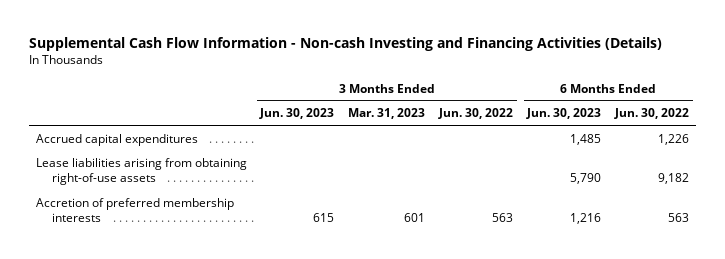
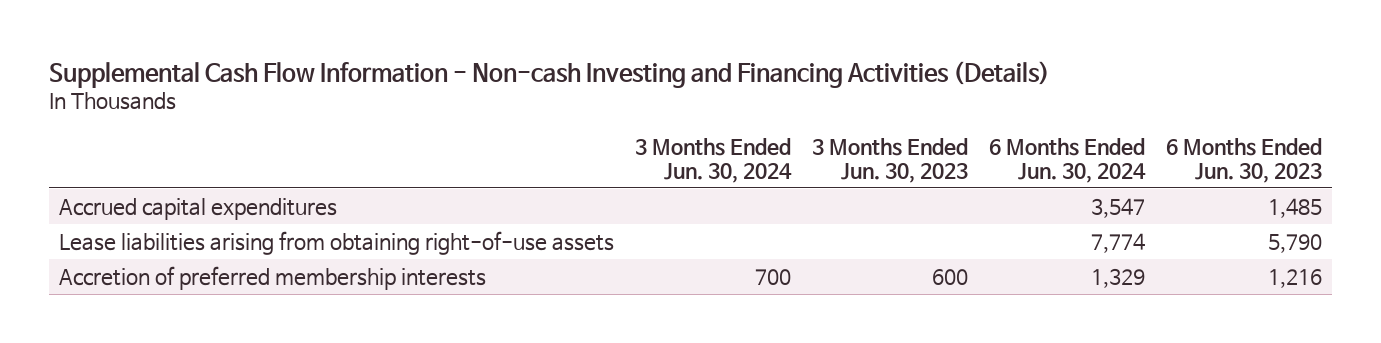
[348,108,426,120] Mar. 31, 2023 -> none
[438,108,514,120] Jun. 30, 2022 -> none
[614,108,690,120] Jun. 30, 2022 -> none
none -> [635,137,793,183] 3 Months Ended Jun. 30, 2024
none -> [988,137,1146,183] 6 Months Ended Jun. 30, 2024
[313,213,335,223] 615 -> [931,268,968,285] 600

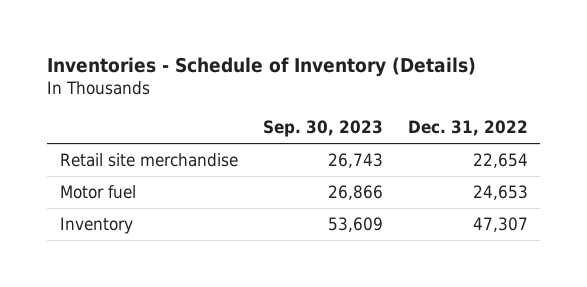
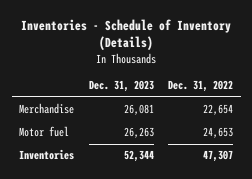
[262,119,383,137] Sep. 30, 2023 -> none
none -> [88,80,154,93] Dec. 31, 2023
[59,153,238,168] Retail site merchandise -> [19,103,75,115] Merchandise
[59,217,133,235] Inventory -> [19,149,75,161] Inventories

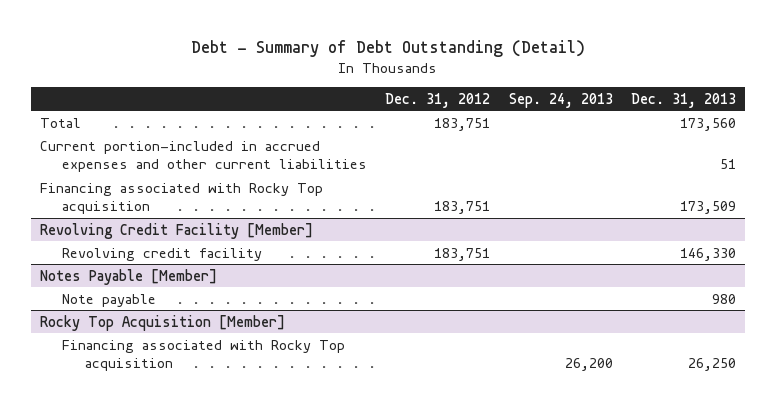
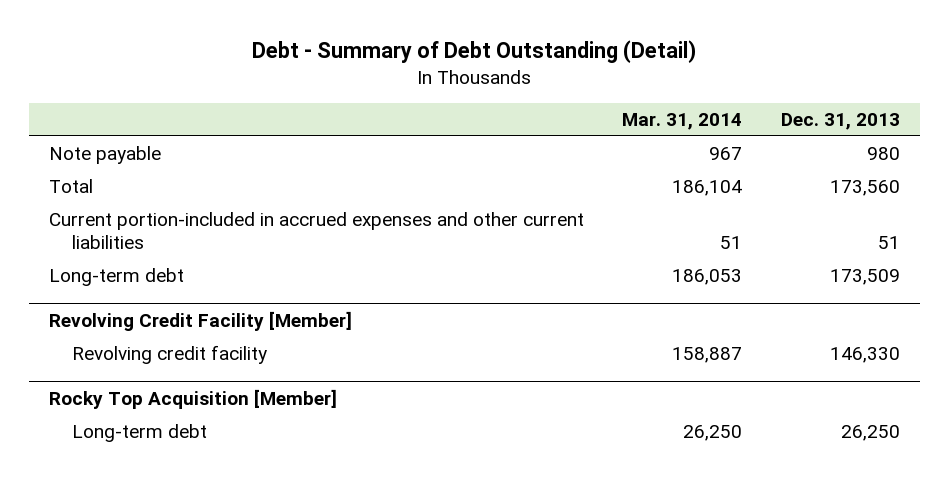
[385,92,491,108] Dec. 31, 2012 -> none
[508,92,613,108] Sep. 24, 2013 -> none
none -> [622,112,743,130] Mar. 31, 2014
none -> [48,146,161,165] Note payable
[39,182,323,215] Financing associated with Rocky Top acquisition -> [48,268,184,287] Long-term debt
[39,268,217,285] Notes Payable [Member] -> none
[62,293,157,307] Note payable -> none
[62,339,346,372] Financing associated with Rocky Top acquisition -> [72,424,208,443] Long-term debt

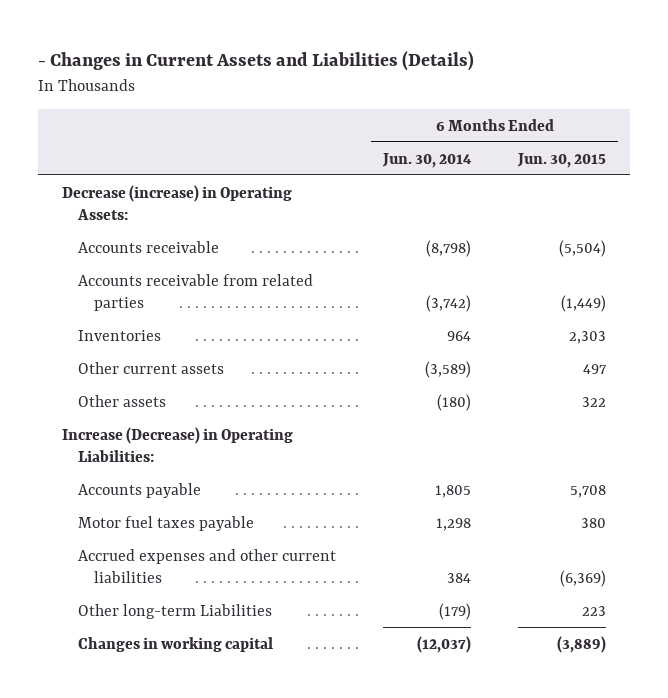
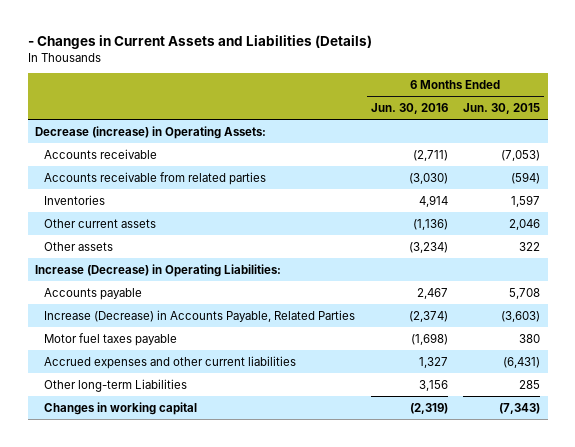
[382,152,473,168] Jun. 30, 2014 -> none
none -> [370,103,448,115] Jun. 30, 2016
[559,239,607,257] (5,504) -> [501,149,541,161] (7,053)
[561,294,607,312] (1,449) -> [511,171,541,184] (594)
[569,330,607,344] 2,303 -> [511,194,541,207] 1,597
[583,363,608,374] 497 -> [509,218,541,230] 2,046
none -> [44,309,356,322] Increase (Decrease) in Accounts Payable, Related Parties
[560,569,607,587] (6,369) -> [503,356,541,368] (6,431)
[582,605,607,616] 223 -> [519,379,541,389] 285
[557,635,607,653] (3,889) -> [499,402,541,414] (7,343)

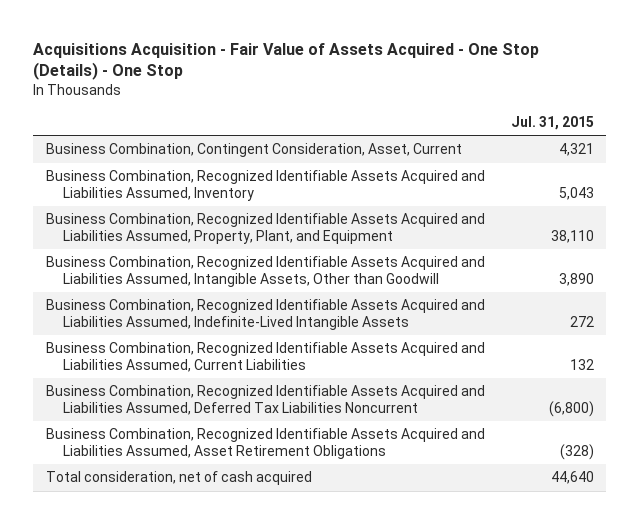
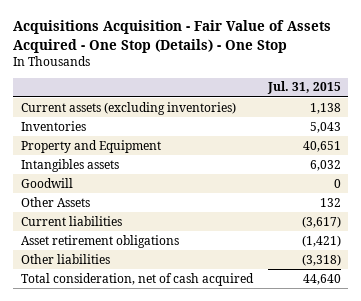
[46,256,486,287] Business Combination, Recognized Identifiable Assets Acquired and Liabilities Assumed, Intangible Assets, Other than Goodwill -> none
[46,299,486,330] Business Combination, Recognized Identifiable Assets Acquired and Liabilities Assumed, Indefinite-Lived Intangible Assets -> none
[46,385,486,415] Business Combination, Recognized Identifiable Assets Acquired and Liabilities Assumed, Deferred Tax Liabilities Noncurrent -> none
[46,143,463,158] Business Combination, Contingent Consideration, Asset, Current -> [20,101,236,115] Current assets (excluding inventories)
[558,143,594,157] 4,321 -> [309,102,341,114] 1,138
[46,170,486,201] Business Combination, Recognized Identifiable Assets Acquired and Liabilities Assumed, Inventory -> [20,120,86,131] Inventories
[46,213,486,244] Business Combination, Recognized Identifiable Assets Acquired and Liabilities Assumed, Property, Plant, and Equipment -> [20,139,161,153] Property and Equipment
[550,229,594,243] 38,110 -> [302,140,341,152] 40,651
none -> [20,158,119,172] Intangibles assets
none -> [20,177,73,188] Goodwill
none -> [20,196,90,207] Other Assets
[46,342,486,372] Business Combination, Recognized Identifiable Assets Acquired and Liabilities Assumed, Current Liabilities -> [20,215,122,226] Current liabilities
[569,358,594,370] 132 -> [301,215,341,228] (3,617)
[46,428,486,459] Business Combination, Recognized Identifiable Assets Acquired and Liabilities Assumed, Asset Retirement Obligations -> [20,234,179,248] Asset retirement obligations
[559,443,594,460] (328) -> [301,234,341,247] (1,421)
none -> [20,253,110,264] Other liabilities

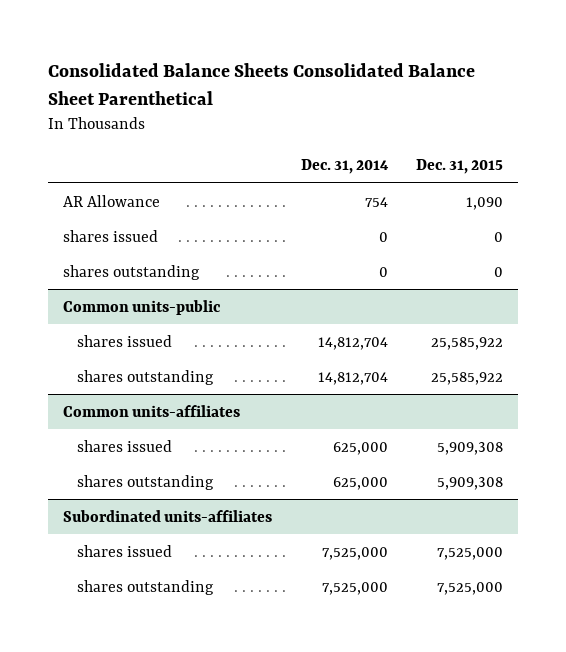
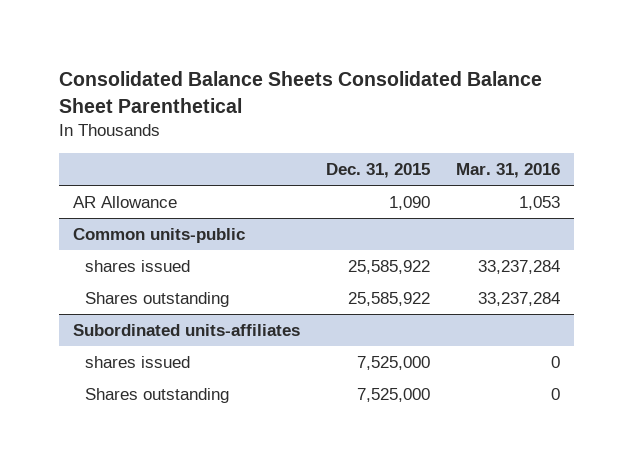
[300,159,389,175] Dec. 31, 2014 -> none
none -> [456,162,561,178] Mar. 31, 2016
[62,229,158,242] shares issued -> none
[62,264,200,280] shares outstanding -> none
[62,404,240,417] Common units-affiliates -> none
[77,439,173,452] shares issued -> none
[77,474,215,490] shares outstanding -> none
[77,369,215,385] shares outstanding -> [84,292,229,308] Shares outstanding
[77,579,215,595] shares outstanding -> [84,388,229,404] Shares outstanding

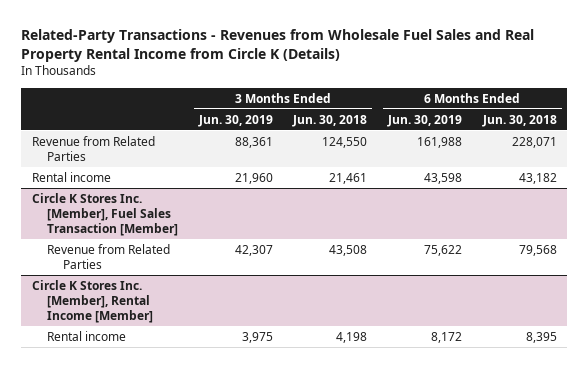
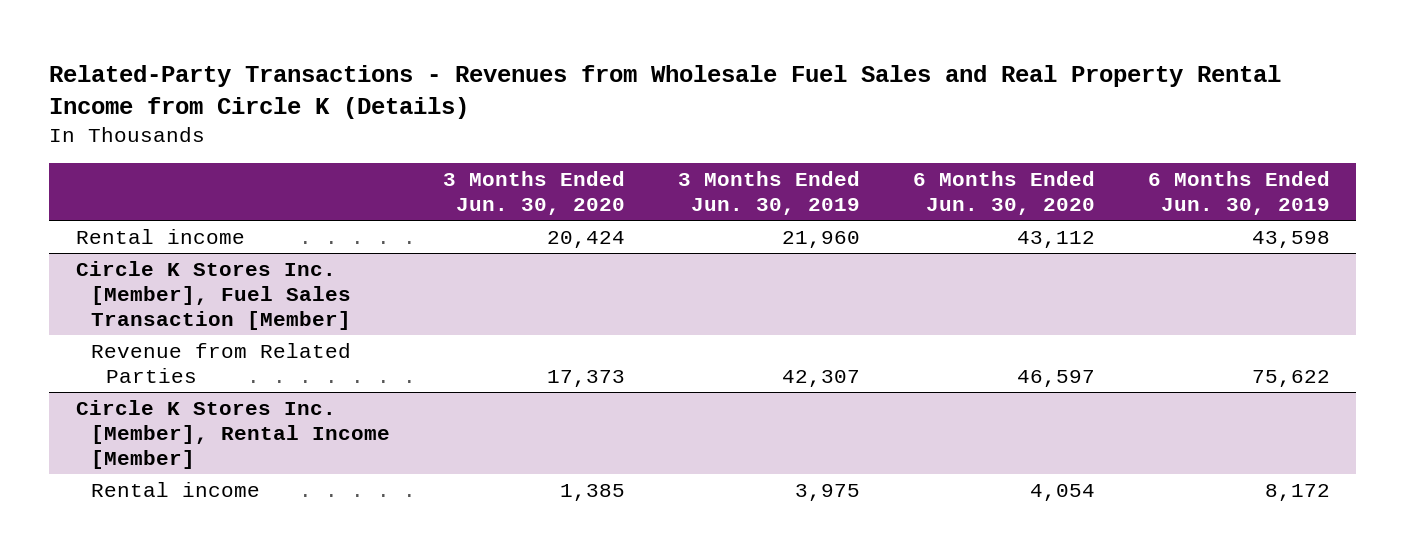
[292,114,368,127] Jun. 30, 2018 -> none
[481,114,557,127] Jun. 30, 2018 -> none
none -> [442,170,625,216] 3 Months Ended Jun. 30, 2020
none -> [912,170,1095,216] 6 Months Ended Jun. 30, 2020
[31,135,155,161] Revenue from Related Parties -> none

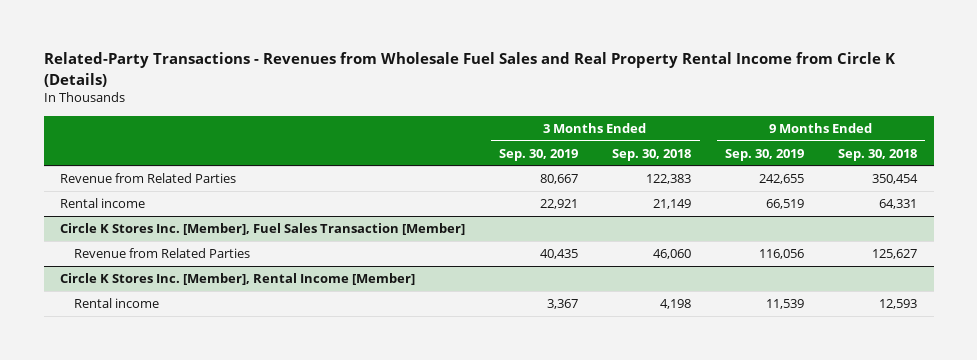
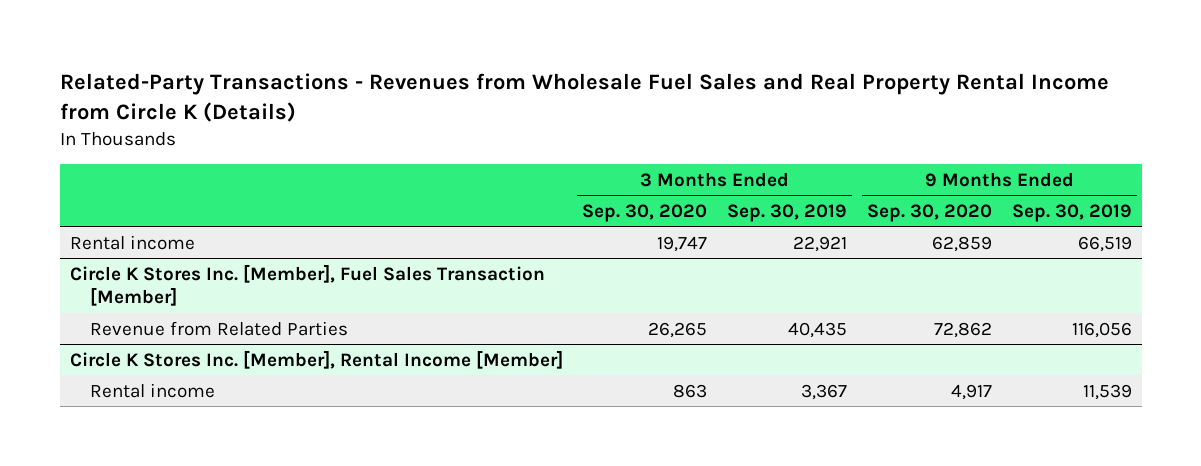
[612,148,692,161] Sep. 30, 2018 -> none
[837,148,917,161] Sep. 30, 2018 -> none
none -> [582,203,708,222] Sep. 30, 2020
none -> [867,203,993,222] Sep. 30, 2020
[60,173,237,184] Revenue from Related Parties -> none

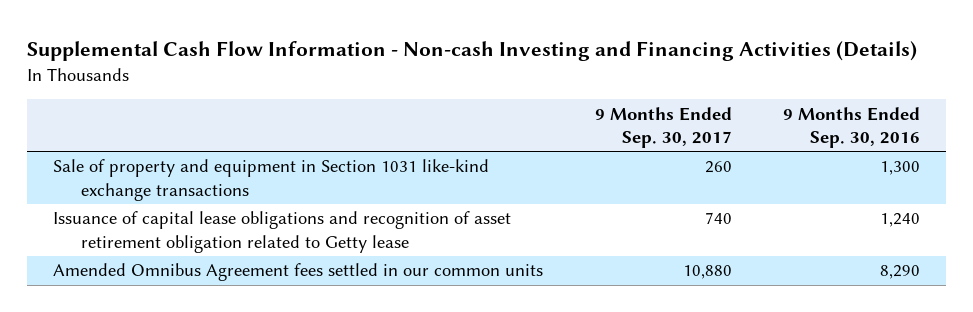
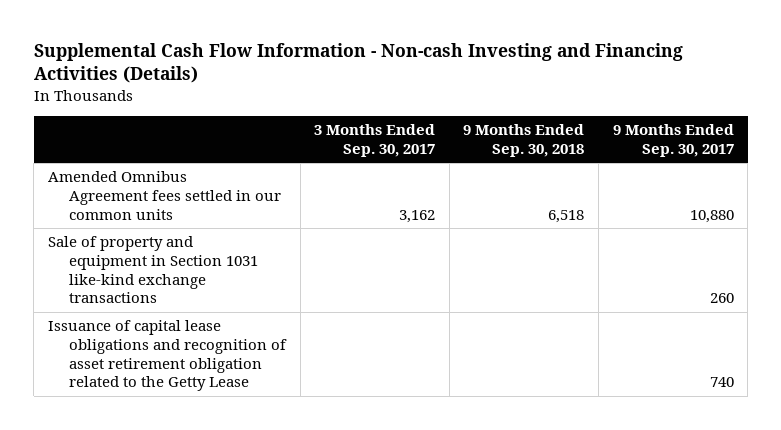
[783,106,921,149] 9 Months Ended Sep. 30, 2016 -> none
none -> [314,123,436,157] 3 Months Ended Sep. 30, 2017
none -> [463,123,585,157] 9 Months Ended Sep. 30, 2018
[53,211,512,253] Issuance of capital lease obligations and recognition of asset retirement obligation related to Getty lease -> none
[53,159,490,201] Sale of property and equipment in Section 1031 like-kind exchange transactions -> [47,236,258,304] Sale of property and equipment in Section 1031 like-kind exchange transactions
none -> [47,320,287,392] Issuance of capital lease obligations and recognition of asset retirement obligation related to the Getty Lease

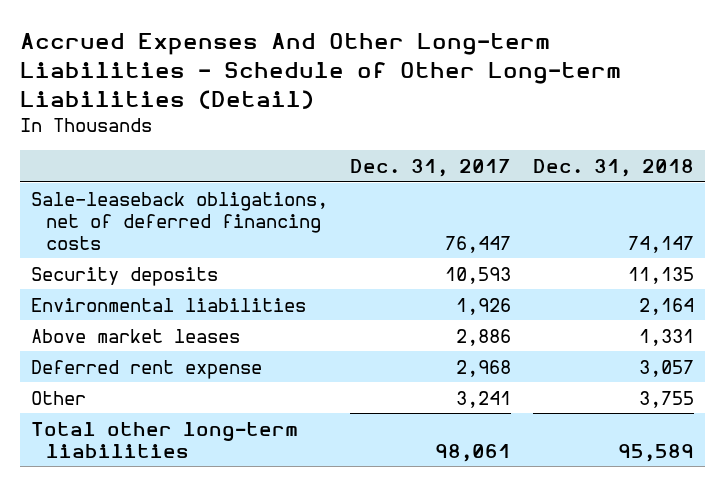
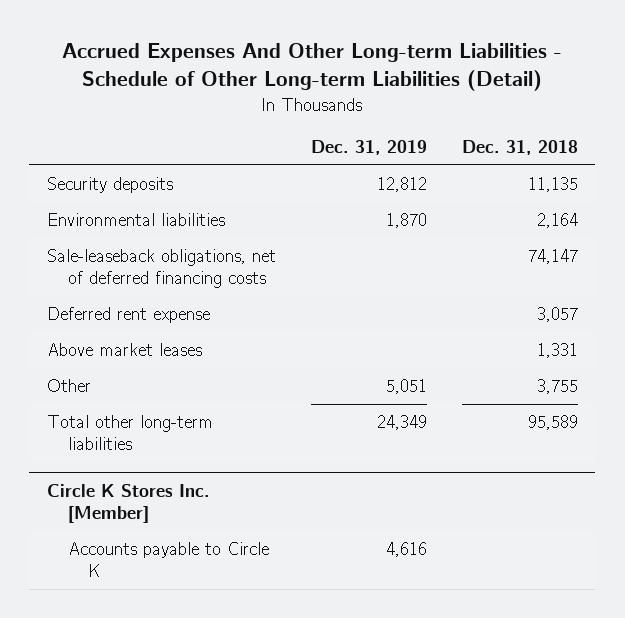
[349,159,511,178] Dec. 31, 2017 -> none
none -> [310,139,427,155] Dec. 31, 2019
[30,191,328,250] Sale-leaseback obligations, net of deferred financing costs -> [46,249,276,289] Sale-leaseback obligations, net of deferred financing costs
[30,328,240,343] Above market leases -> [46,343,202,357] Above market leases
none -> [46,484,210,524] Circle K Stores Inc. [Member]
none -> [67,542,269,578] Accounts payable to Circle K

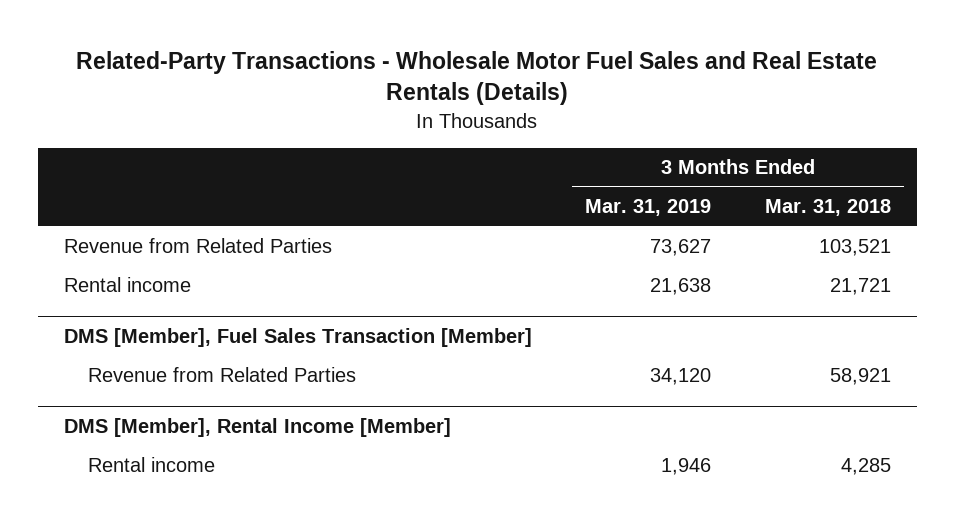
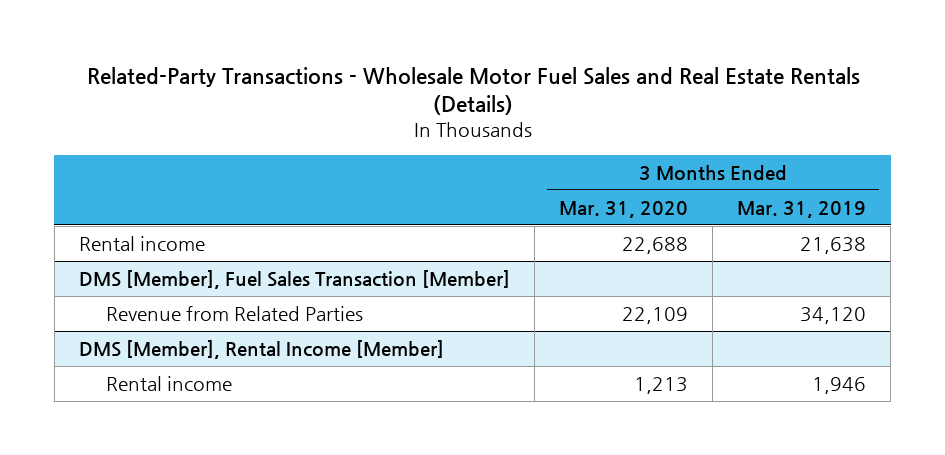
[764,199,891,217] Mar. 31, 2018 -> none
none -> [559,200,689,218] Mar. 31, 2020
[64,238,333,254] Revenue from Related Parties -> none

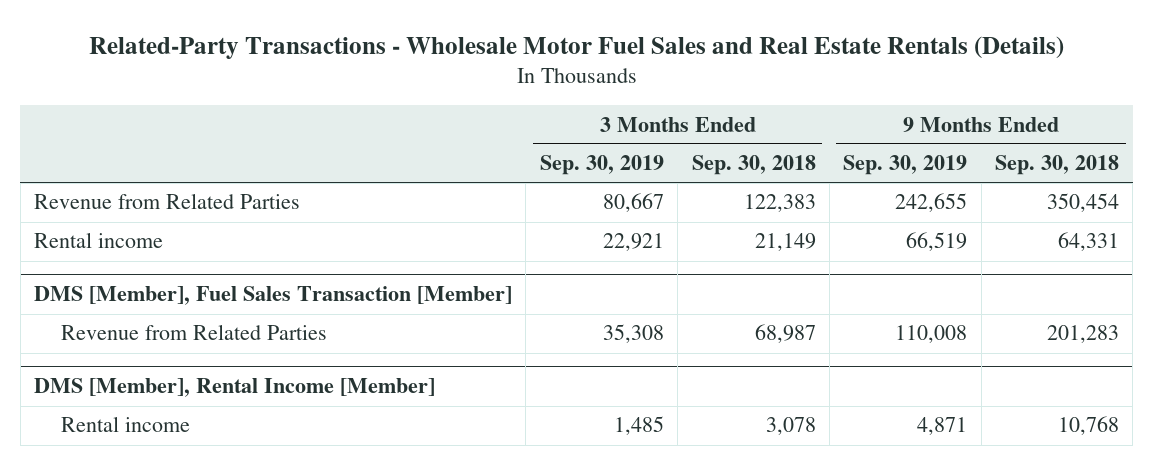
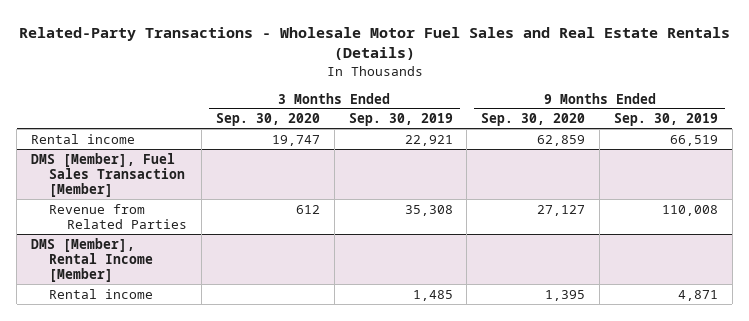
[691,155,816,176] Sep. 30, 2018 -> none
[995,155,1120,176] Sep. 30, 2018 -> none
none -> [215,113,320,127] Sep. 30, 2020
none -> [481,113,586,127] Sep. 30, 2020
[34,193,301,210] Revenue from Related Parties -> none

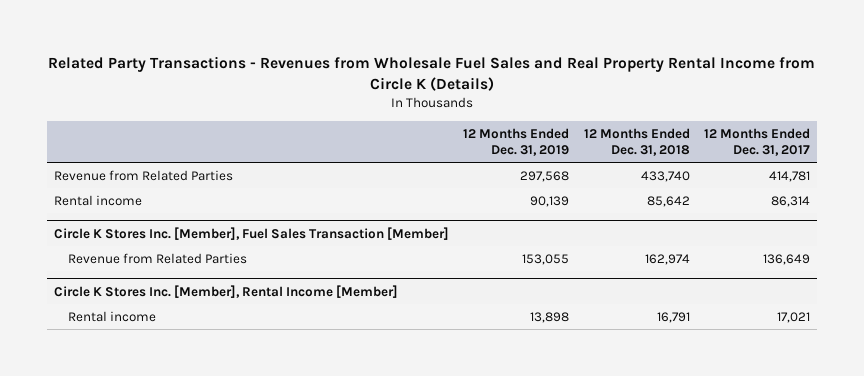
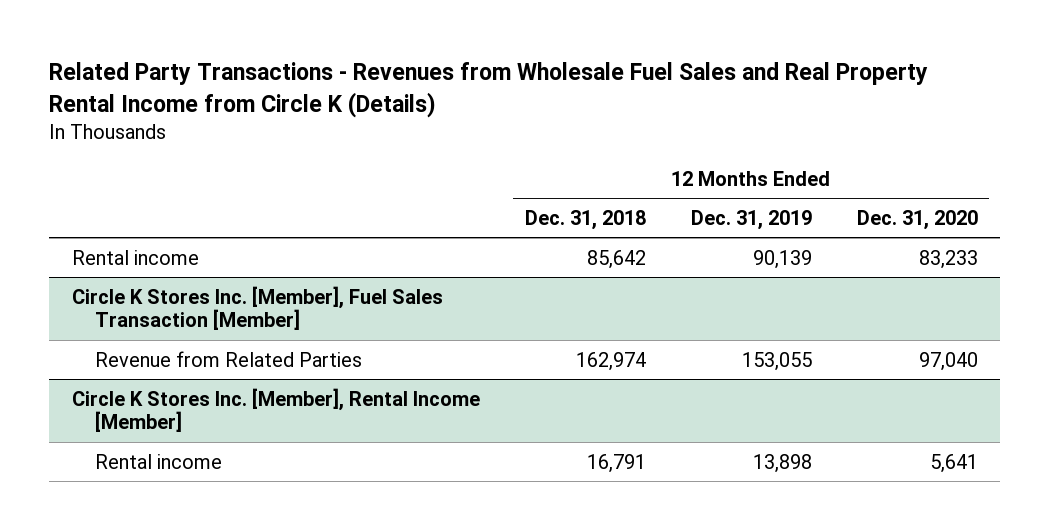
[704,127,811,156] 12 Months Ended Dec. 31, 2017 -> none
none -> [856,209,978,230] Dec. 31, 2020
[53,169,233,181] Revenue from Related Parties -> none

